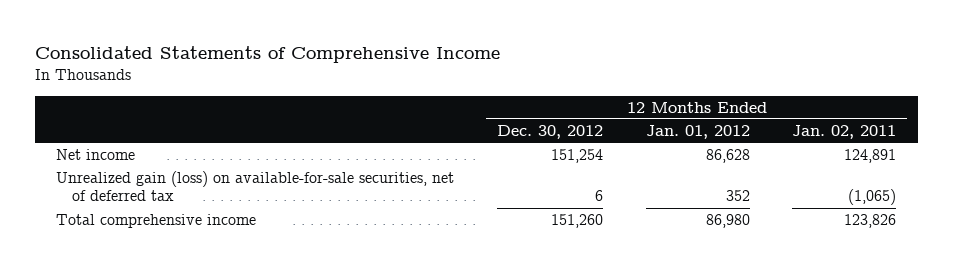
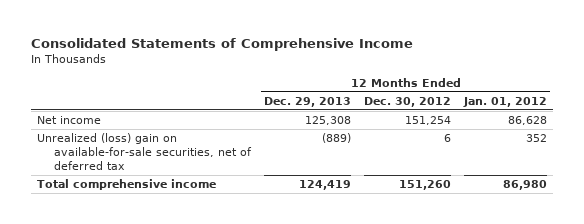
[792,124,897,139] Jan. 02, 2011 -> none
none -> [264,96,352,107] Dec. 29, 2013
[56,170,455,202] Unrealized gain (loss) on available-for-sale securities, net of deferred tax -> [37,132,253,171] Unrealized (loss) gain on available-for-sale securities, net of deferred tax

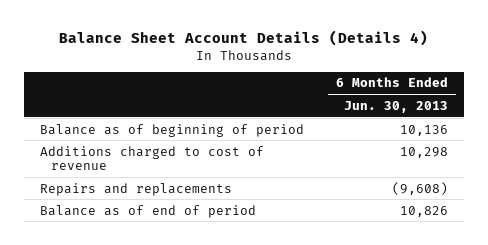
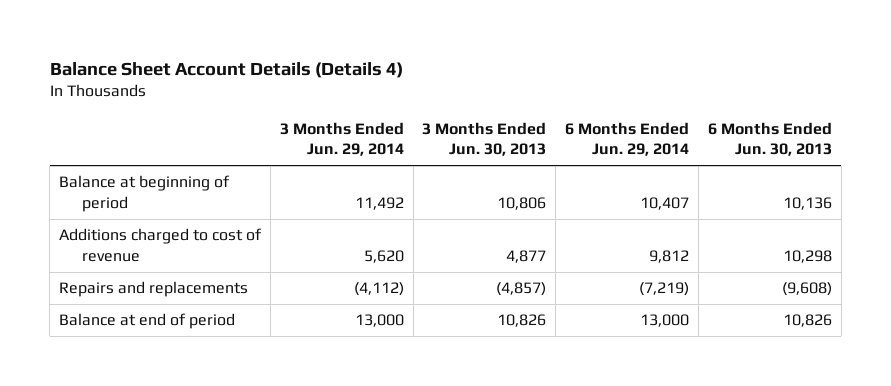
none -> [279,121,404,157] 3 Months Ended Jun. 29, 2014
none -> [422,121,547,157] 3 Months Ended Jun. 30, 2013
none -> [565,121,690,157] 6 Months Ended Jun. 29, 2014
[40,123,305,137] Balance as of beginning of period -> [58,175,230,213] Balance at beginning of period
[40,204,257,218] Balance as of end of period -> [58,313,235,330] Balance at end of period

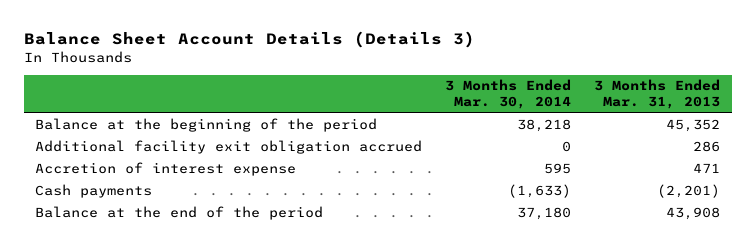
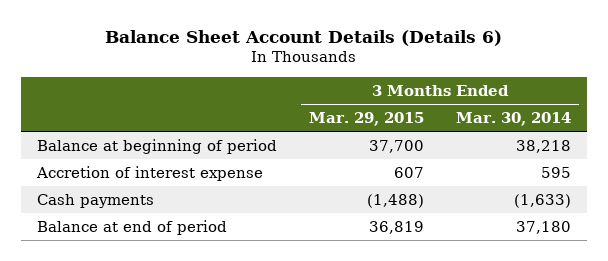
[23,30,475,48] Balance Sheet Account Details (Details 3) -> [105,30,503,47] Balance Sheet Account Details (Details 6)
[594,79,721,109] 3 Months Ended Mar. 31, 2013 -> none
none -> [309,111,425,126] Mar. 29, 2015
[35,139,423,154] Additional facility exit obligation accrued -> none
[35,117,378,132] Balance at the beginning of the period -> [37,138,278,154] Balance at beginning of period
[35,205,324,220] Balance at the end of the period -> [37,219,228,235] Balance at end of period

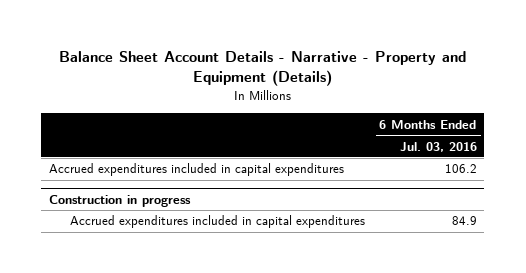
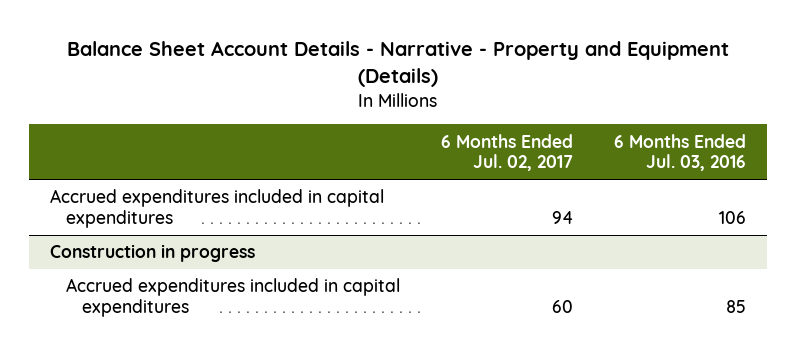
none -> [441,133,574,172] 6 Months Ended Jul. 02, 2017
[444,164,477,174] 106.2 -> [719,210,747,224] 106
[451,216,477,226] 84.9 -> [726,299,747,313] 85

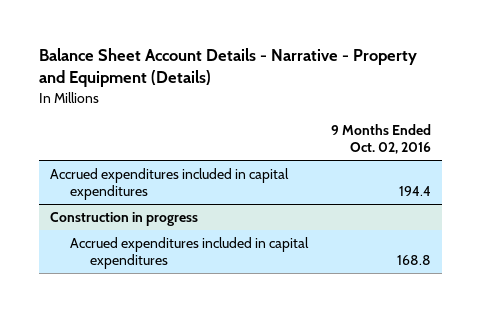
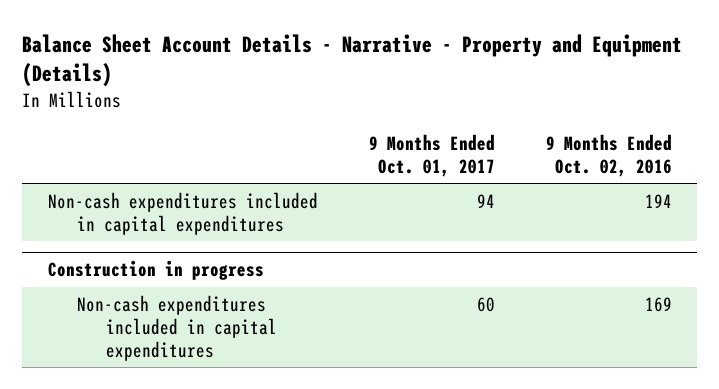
none -> [368,133,495,177] 9 Months Ended Oct. 01, 2017
[50,167,290,201] Accrued expenditures included in capital expenditures -> [47,191,318,235] Non-cash expenditures included in capital expenditures
[398,186,431,197] 194.4 -> [644,193,672,208] 194
[70,236,310,270] Accrued expenditures included in capital expenditures -> [76,294,278,361] Non-cash expenditures included in capital expenditures
[396,255,431,266] 168.8 -> [644,296,672,312] 169

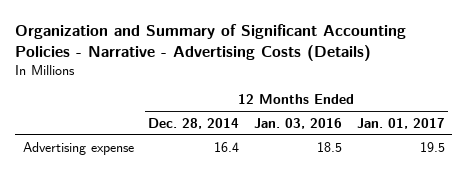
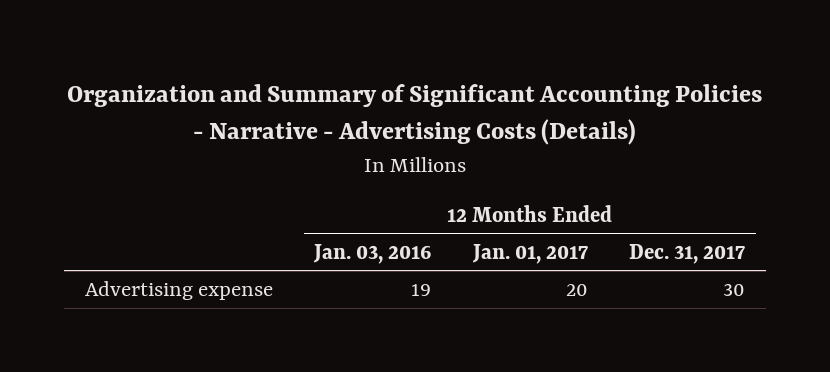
[148,117,240,129] Dec. 28, 2014 -> none
none -> [629,243,746,264] Dec. 31, 2017
[316,142,342,153] 18.5 -> [411,284,432,297] 19
[419,142,445,153] 19.5 -> [565,284,588,297] 20

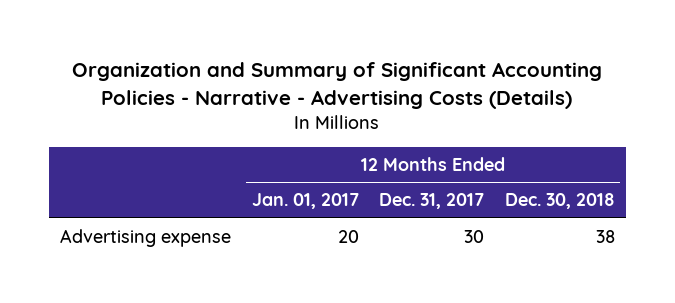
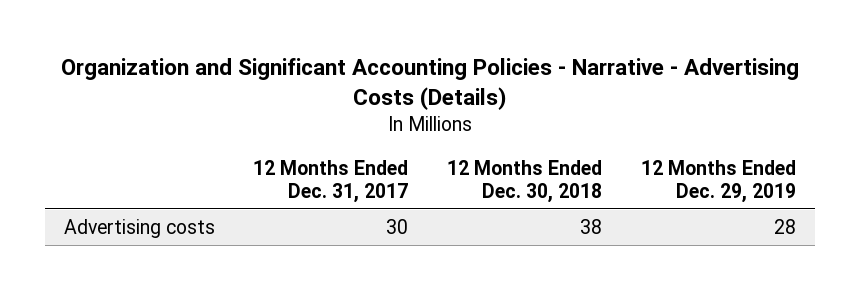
[72,62,603,109] Organization and Summary of Significant Accounting Policies - Narrative - Advertising Costs (Details) -> [60,57,799,111] Organization and Significant Accounting Policies - Narrative - Advertising Costs (Details)
[251,193,359,210] Jan. 01, 2017 -> none
none -> [640,159,796,204] 12 Months Ended Dec. 29, 2019
[59,229,231,248] Advertising expense -> [63,219,215,239] Advertising costs

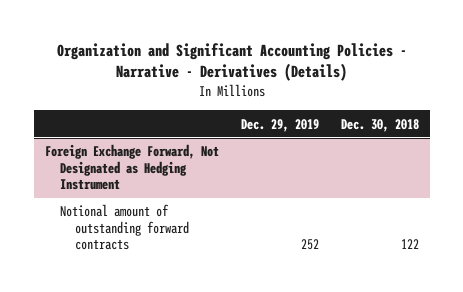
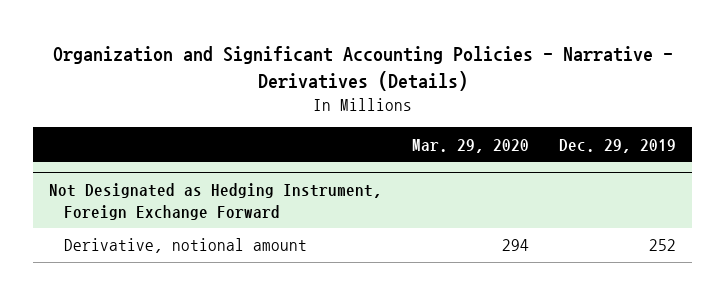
[340,118,419,132] Dec. 30, 2018 -> none
none -> [412,138,530,153] Mar. 29, 2020
[44,144,219,191] Foreign Exchange Forward, Not Designated as Hedging Instrument -> [48,183,382,220] Not Designated as Hedging Instrument, Foreign Exchange Forward
[59,204,189,251] Notional amount of outstanding forward contracts -> [64,238,308,254] Derivative, notional amount

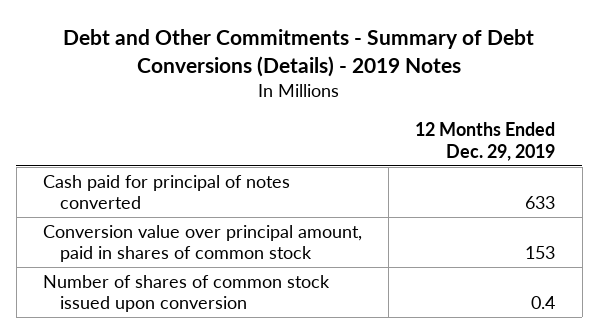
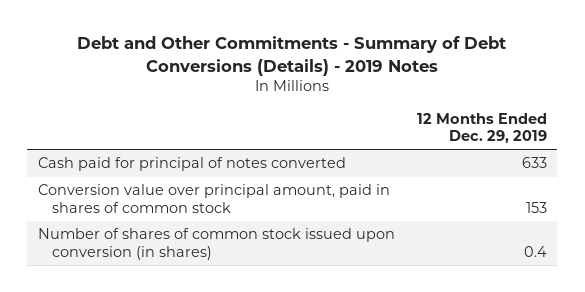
[43,274,331,313] Number of shares of common stock issued upon conversion -> [37,228,395,260] Number of shares of common stock issued upon conversion (in shares)

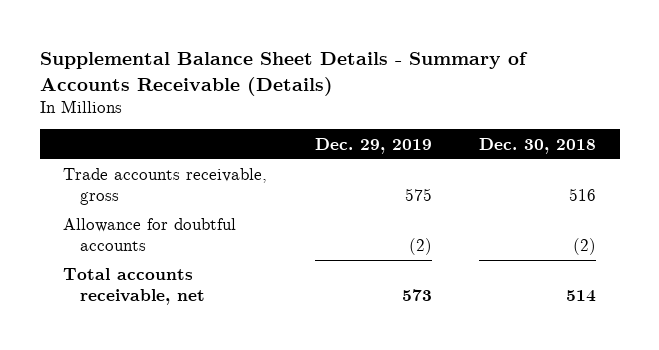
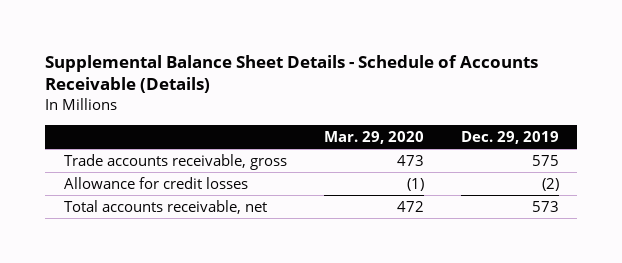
[39,52,528,96] Supplemental Balance Sheet Details - Summary of Accounts Receivable (Details) -> [45,54,539,94] Supplemental Balance Sheet Details - Schedule of Accounts Receivable (Details)
[479,137,597,154] Dec. 30, 2018 -> none
none -> [323,130,424,144] Mar. 29, 2020
[63,218,237,251] Allowance for doubtful accounts -> [63,176,248,189] Allowance for credit losses

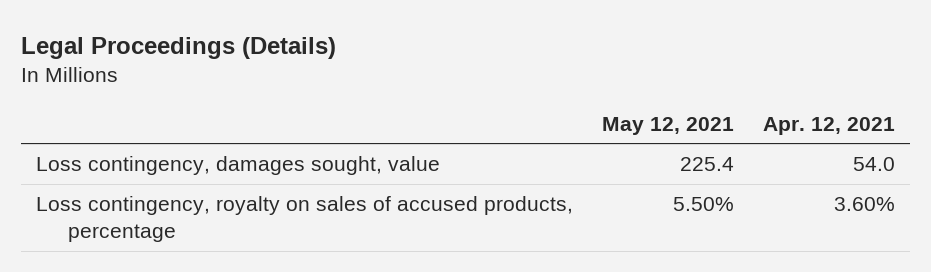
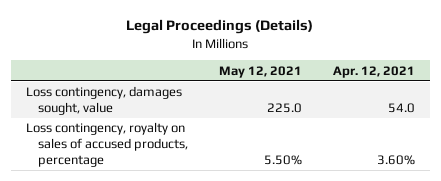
[680,157,735,172] 225.4 -> [267,103,303,114] 225.0

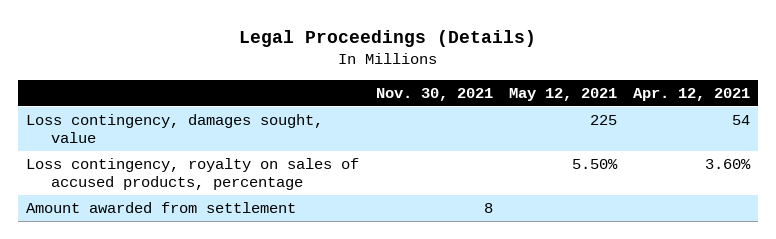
none -> [375,87,493,101] Nov. 30, 2021
[267,103,303,114] 225.0 -> [589,115,617,126] 225
[387,103,415,114] 54.0 -> [732,115,751,126] 54
none -> [26,202,297,214] Amount awarded from settlement

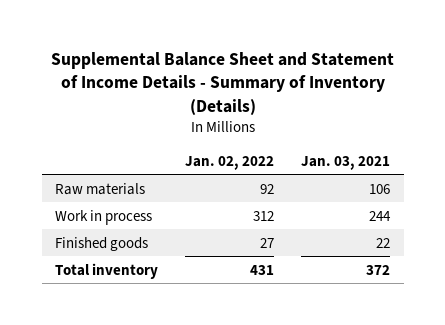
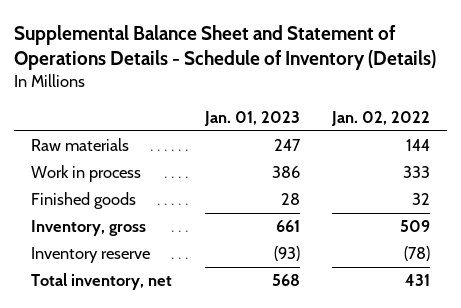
[50,52,394,115] Supplemental Balance Sheet and Statement of Income Details - Summary of Inventory (Details) -> [14,24,437,71] Supplemental Balance Sheet and Statement of Operations Details - Schedule of Inventory (Details)
[301,155,391,170] Jan. 03, 2021 -> none
none -> [203,111,300,127] Jan. 01, 2023
[260,183,275,194] 92 -> [406,139,431,152] 144
[253,210,275,221] 312 -> [403,166,431,179] 333
[260,237,275,248] 27 -> [412,193,431,206] 32
none -> [30,220,146,237] Inventory, gross
none -> [30,247,150,264] Inventory reserve
[55,262,159,279] Total inventory -> [30,273,172,291] Total inventory, net

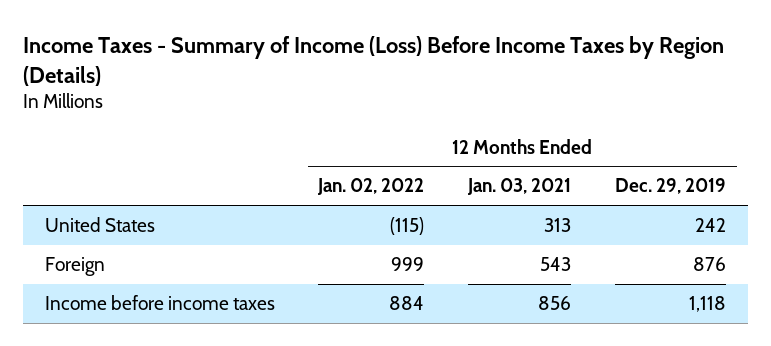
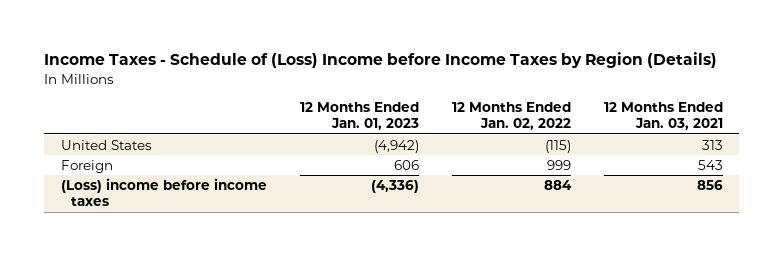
[23,35,725,86] Income Taxes - Summary of Income (Loss) Before Income Taxes by Region (Details) -> [44,52,718,69] Income Taxes - Schedule of (Loss) Income before Income Taxes by Region (Details)
[614,178,726,195] Dec. 29, 2019 -> none
none -> [299,101,419,131] 12 Months Ended Jan. 01, 2023
[44,295,275,311] Income before income taxes -> [60,177,267,207] (Loss) income before income taxes

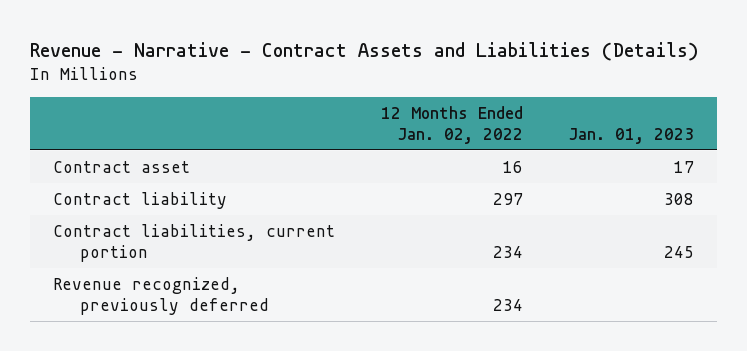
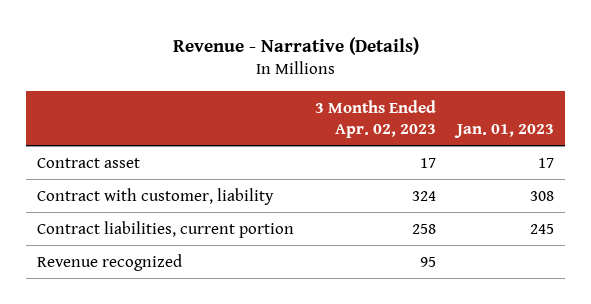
[30,41,700,61] Revenue - Narrative - Contract Assets and Liabilities (Details) -> [172,37,419,56] Revenue - Narrative (Details)
[380,106,523,144] 12 Months Ended Jan. 02, 2022 -> none
none -> [315,99,437,138] 3 Months Ended Apr. 02, 2023
[53,191,228,209] Contract liability -> [36,187,274,205] Contract with customer, liability
[53,276,270,315] Revenue recognized, previously deferred -> [36,253,182,271] Revenue recognized

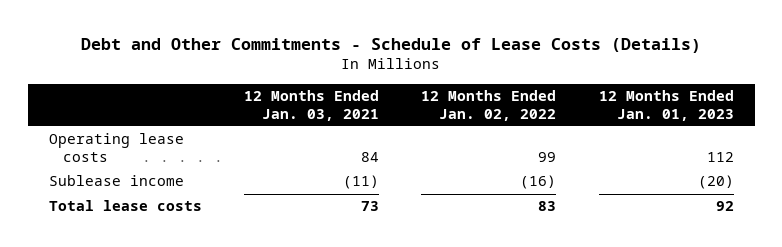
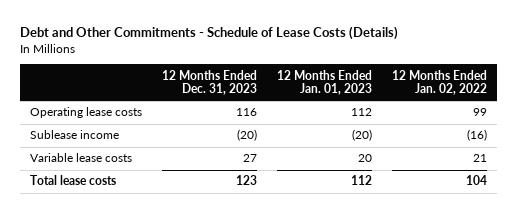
[244,89,380,121] 12 Months Ended Jan. 03, 2021 -> none
none -> [161,69,257,96] 12 Months Ended Dec. 31, 2023
none -> [29,153,132,163] Variable lease costs
[538,201,557,212] 83 -> [466,175,488,186] 104
[715,201,734,212] 92 -> [350,175,372,186] 112

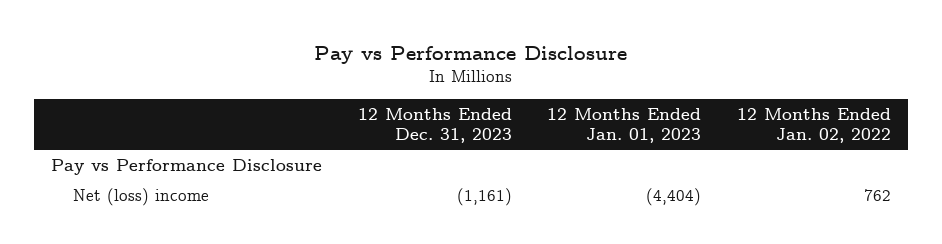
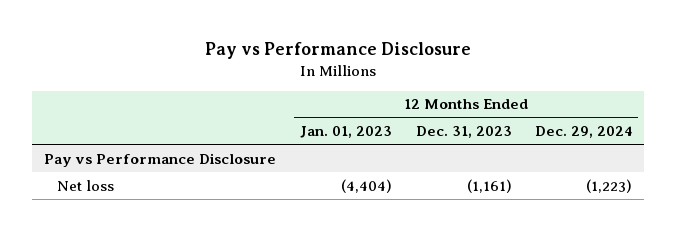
[736,108,891,143] 12 Months Ended Jan. 02, 2022 -> none
none -> [535,125,633,138] Dec. 29, 2024
[73,187,210,206] Net (loss) income -> [56,179,114,191] Net loss

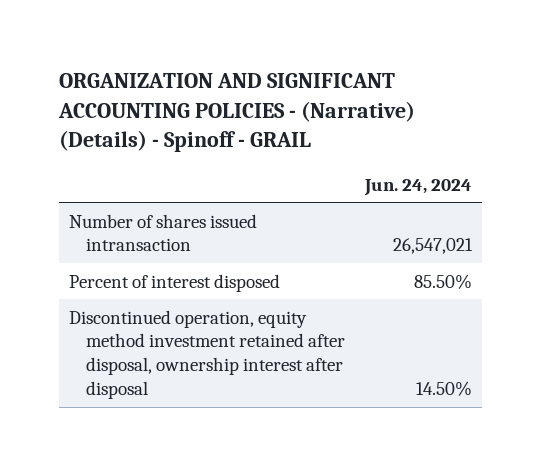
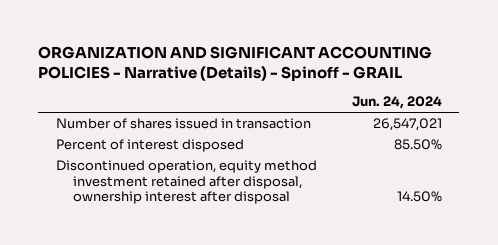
[57,73,415,153] ORGANIZATION AND SIGNIFICANT ACCOUNTING POLICIES - (Narrative) (Details) - Spinoff - GRAIL -> [38,46,433,82] ORGANIZATION AND SIGNIFICANT ACCOUNTING POLICIES - Narrative (Details) - Spinoff - GRAIL
[68,213,257,252] Number of shares issued intransaction -> [55,118,311,130] Number of shares issued in transaction

